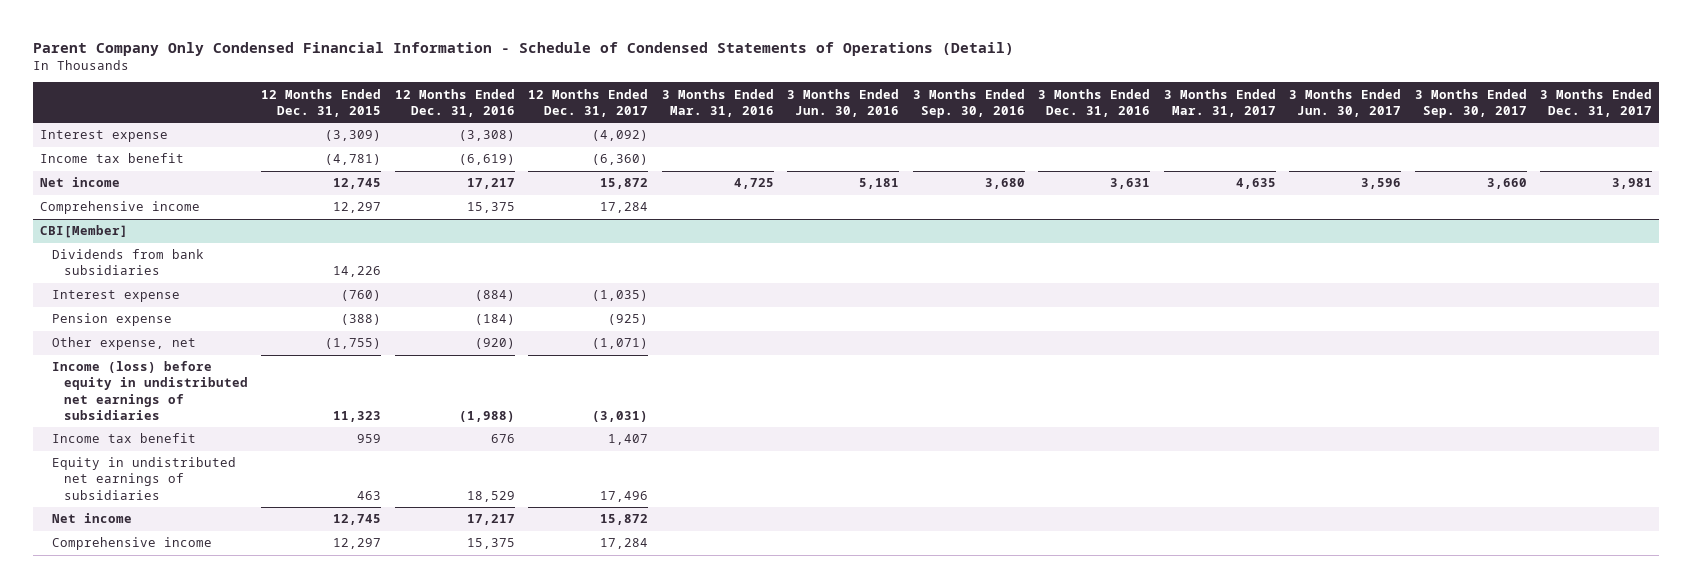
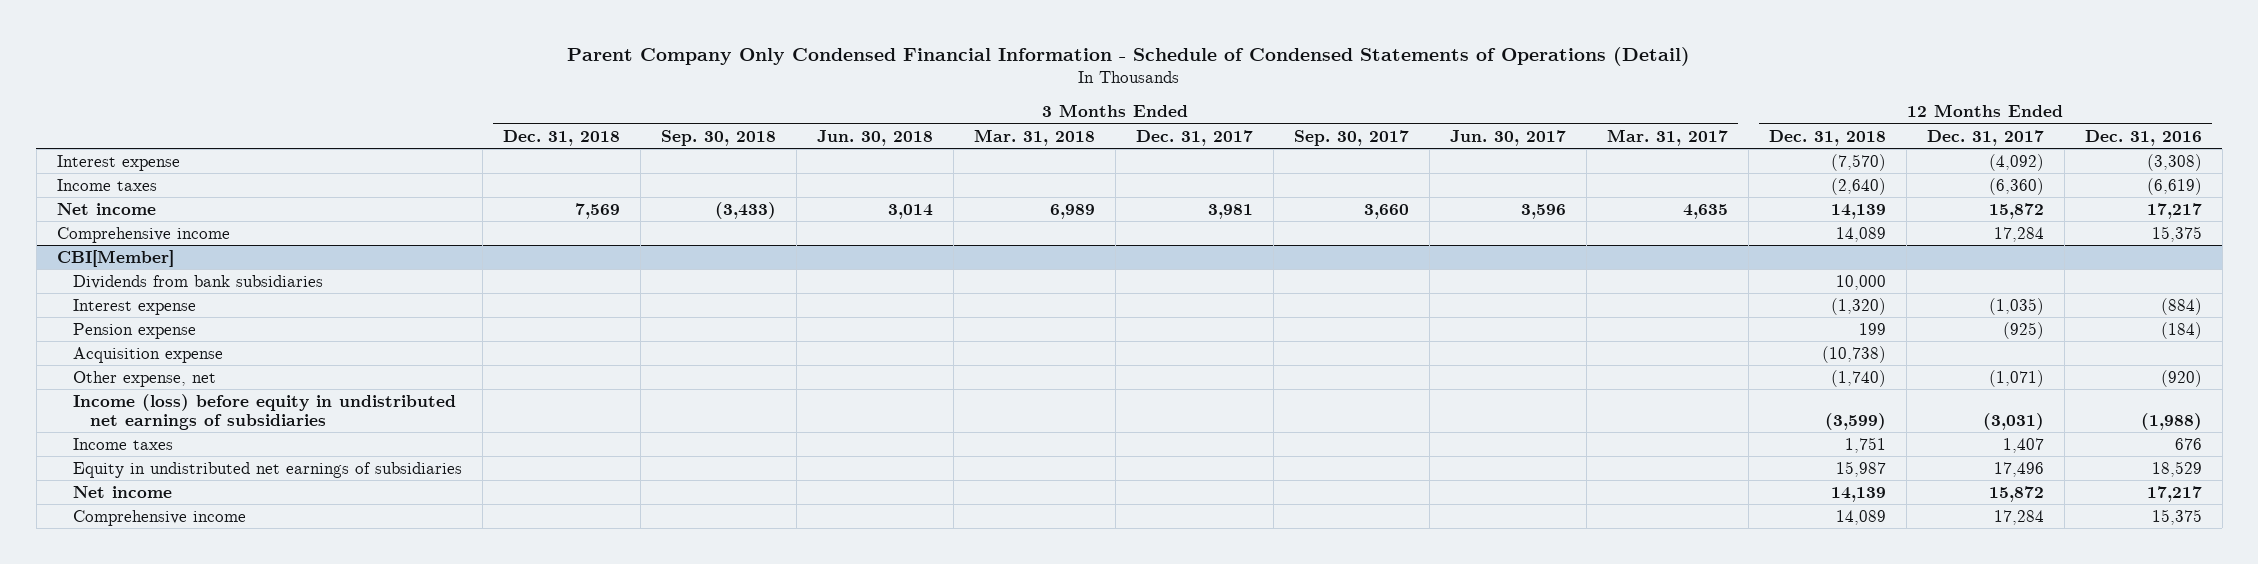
[261,88,382,117] 12 Months Ended Dec. 31, 2015 -> none
[661,88,774,117] 3 Months Ended Mar. 31, 2016 -> none
[787,88,900,117] 3 Months Ended Jun. 30, 2016 -> none
[912,88,1025,118] 3 Months Ended Sep. 30, 2016 -> none
[1038,88,1151,117] 3 Months Ended Dec. 31, 2016 -> none
none -> [503,129,621,146] Dec. 31, 2018
none -> [661,129,777,146] Sep. 30, 2018
none -> [817,129,934,146] Jun. 30, 2018
none -> [973,128,1095,146] Mar. 31, 2018
none -> [1768,129,1886,146] Dec. 31, 2018
[39,153,184,164] Income tax benefit -> [56,178,157,191] Income taxes
none -> [73,346,224,363] Acquisition expense
[51,433,196,444] Income tax benefit -> [73,437,174,450] Income taxes

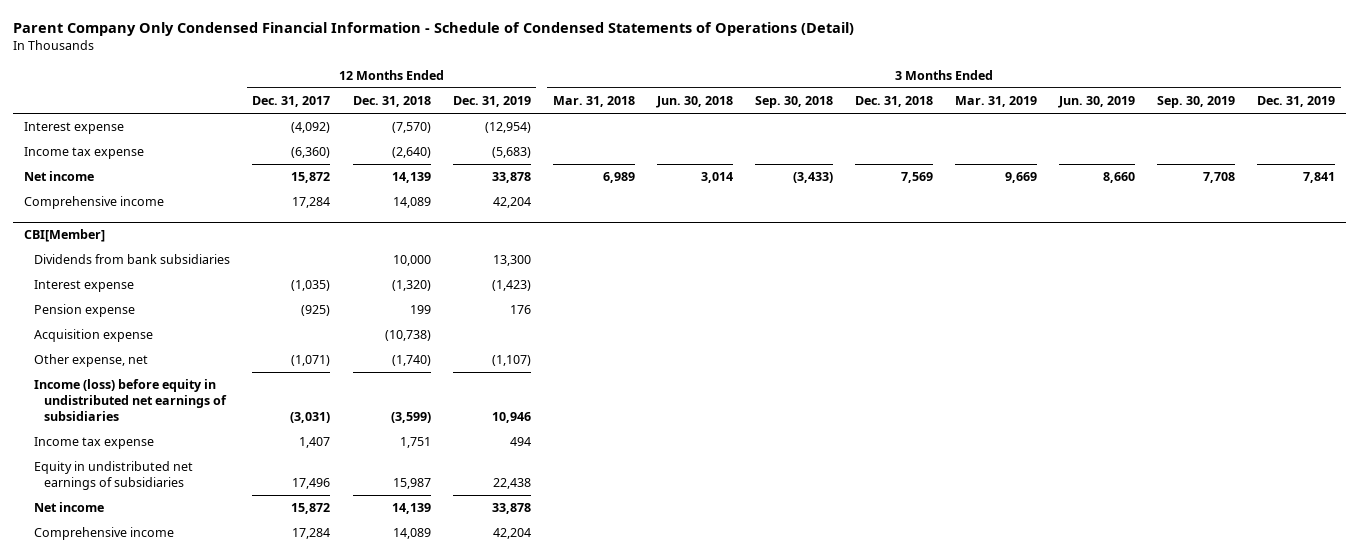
[1135,129,1253,146] Dec. 31, 2017 -> none
[1293,129,1409,146] Sep. 30, 2017 -> none
[1449,129,1566,146] Jun. 30, 2017 -> none
[1606,128,1728,146] Mar. 31, 2017 -> none
[2084,129,2202,146] Dec. 31, 2016 -> none
none -> [452,96,531,108] Dec. 31, 2019
none -> [955,96,1038,108] Mar. 31, 2019
none -> [1058,96,1136,109] Jun. 30, 2019
none -> [1157,96,1236,109] Sep. 30, 2019
none -> [1257,96,1336,108] Dec. 31, 2019
[56,178,157,191] Income taxes -> [24,147,145,160] Income tax expense
[73,437,174,450] Income taxes -> [34,437,155,450] Income tax expense

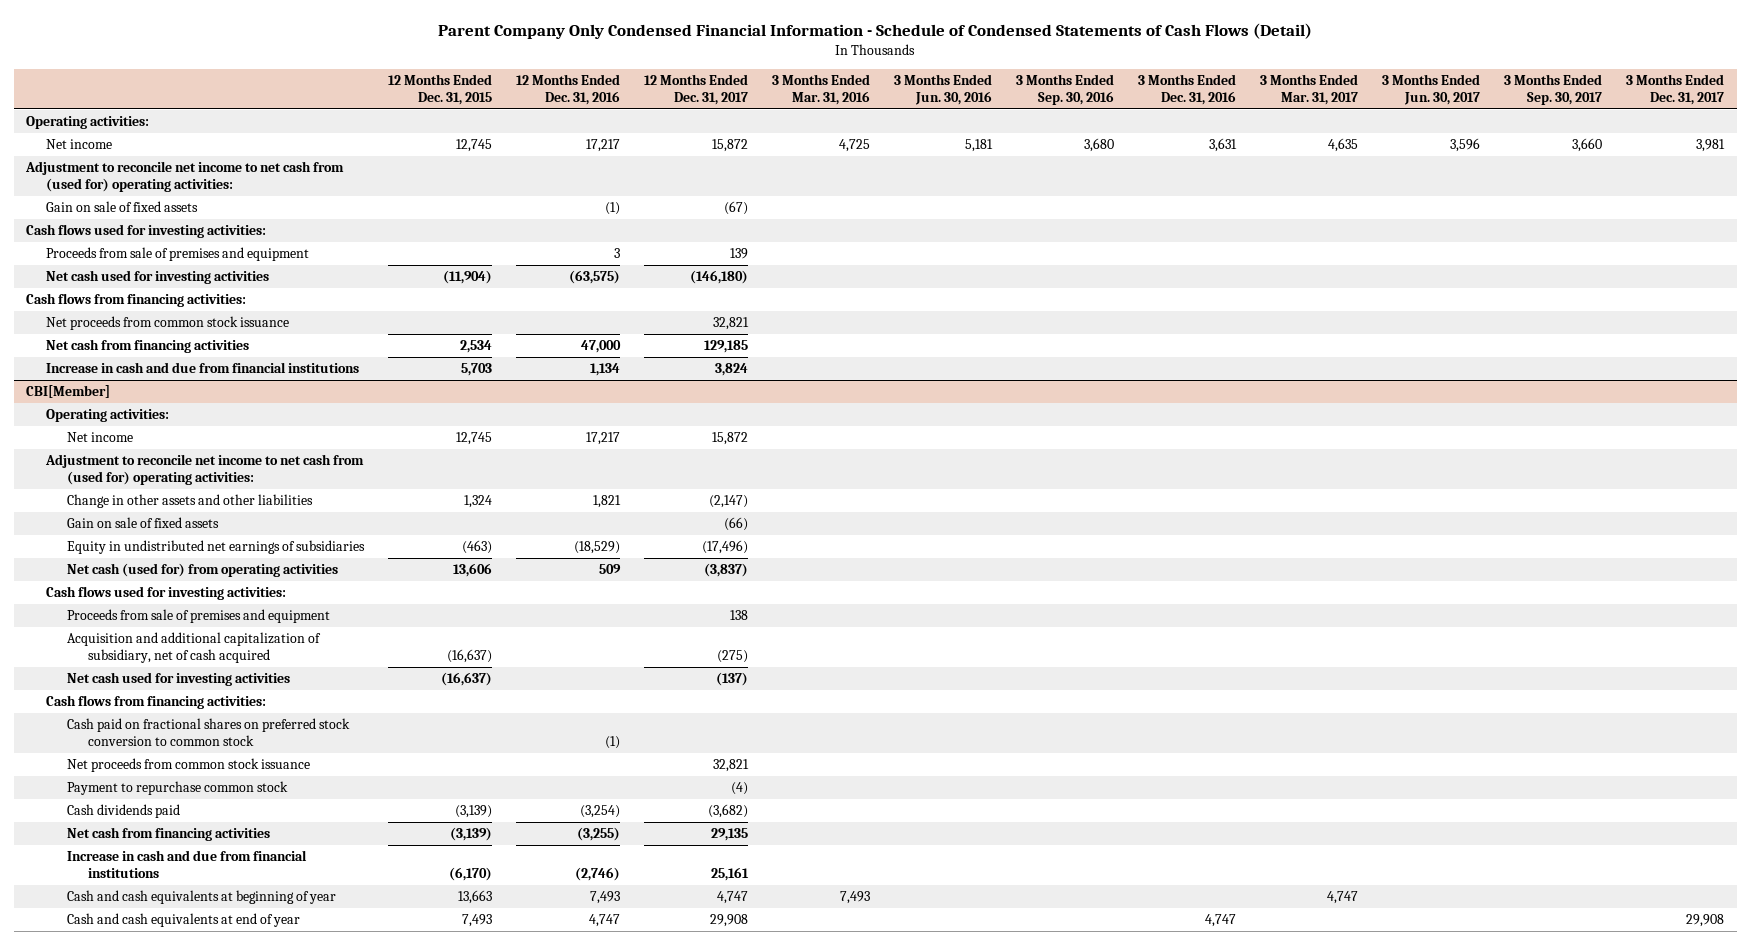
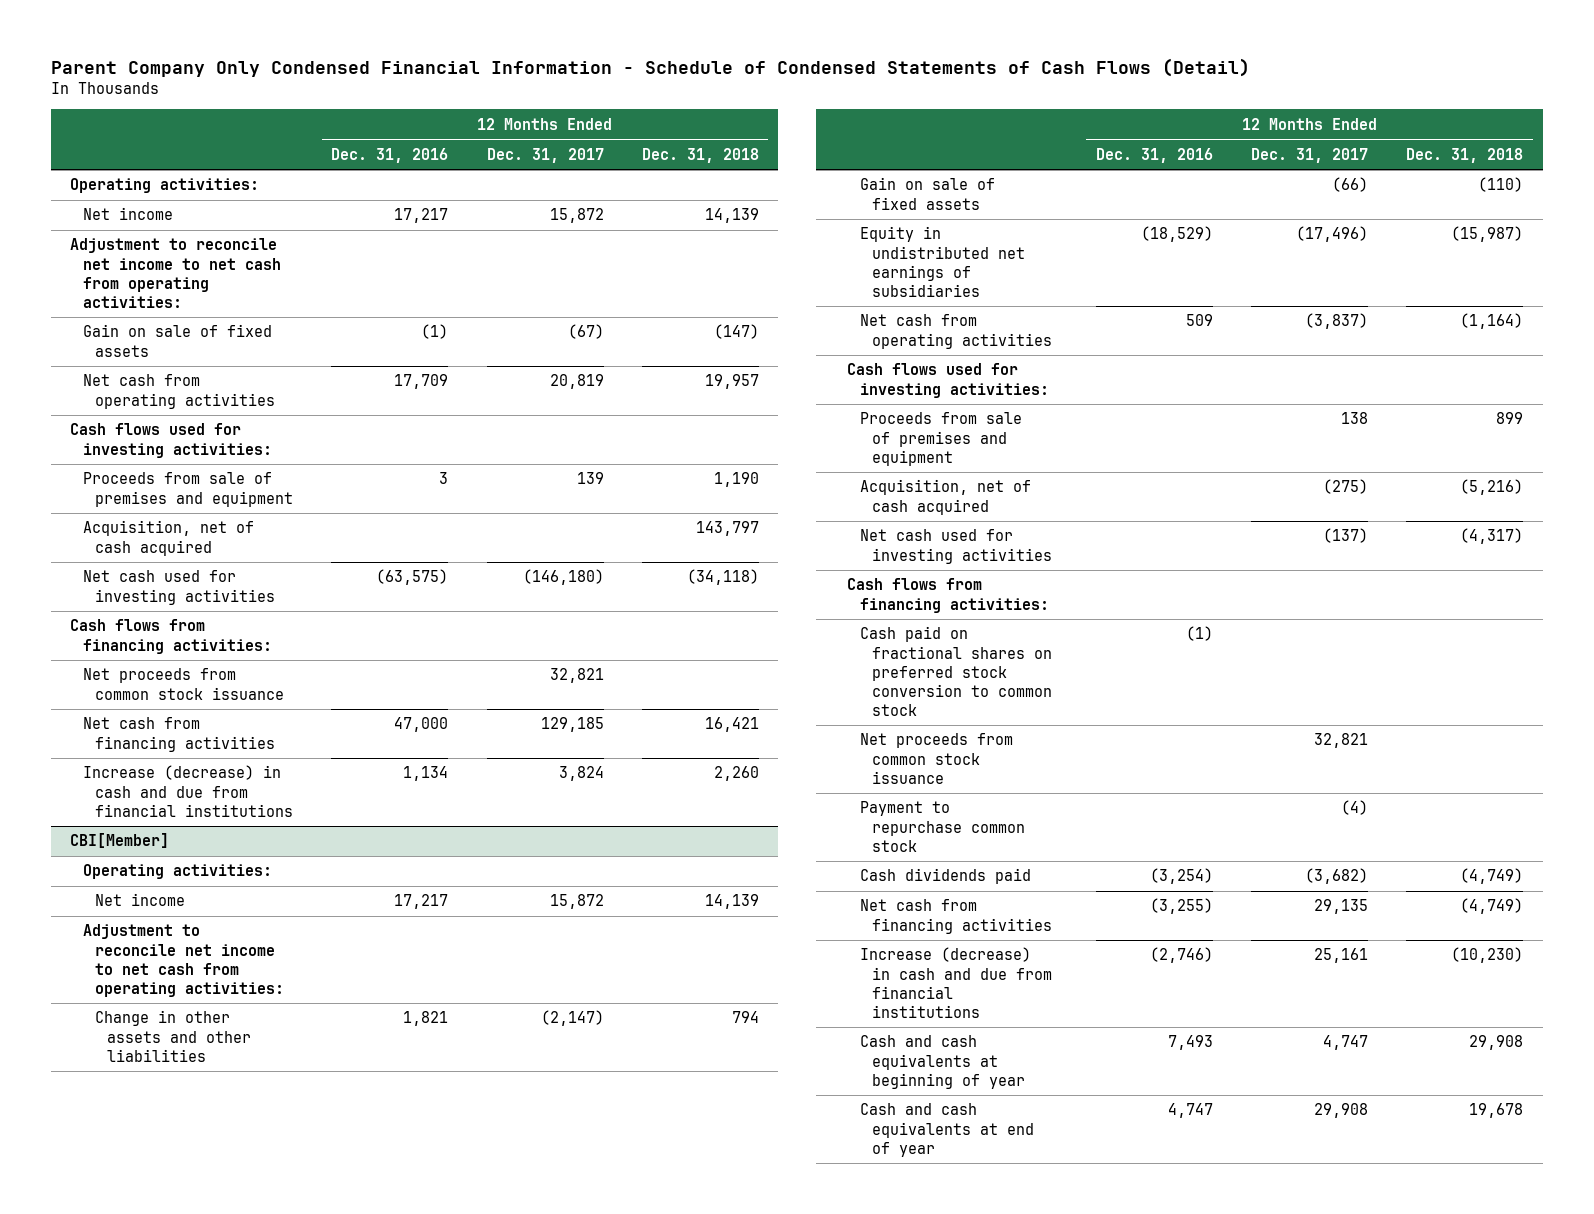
[388,74,493,105] 12 Months Ended Dec. 31, 2015 -> none
[772,74,871,105] 3 Months Ended Mar. 31, 2016 -> none
[894,74,993,105] 3 Months Ended Jun. 30, 2016 -> none
[1016,74,1115,105] 3 Months Ended Sep. 30, 2016 -> none
[1138,74,1237,105] 3 Months Ended Dec. 31, 2016 -> none
[1260,74,1359,105] 3 Months Ended Mar. 31, 2017 -> none
[1382,74,1481,105] 3 Months Ended Jun. 30, 2017 -> none
[1504,74,1603,105] 3 Months Ended Sep. 30, 2017 -> none
[1626,74,1725,105] 3 Months Ended Dec. 31, 2017 -> none
none -> [641,147,759,163] Dec. 31, 2018
[24,161,344,193] Adjustment to reconcile net income to net cash from (used for) operating activities: -> [70,238,281,308] Adjustment to reconcile net income to net cash from operating activities:
none -> [82,374,276,409] Net cash from operating activities
none -> [82,520,254,556] Acquisition, net of cash acquired
[46,362,360,374] Increase in cash and due from financial institutions -> [82,765,294,817] Increase (decrease) in cash and due from financial institutions
[45,454,365,486] Adjustment to reconcile net income to net cash from (used for) operating activities: -> [82,924,285,997] Adjustment to reconcile net income to net cash from operating activities:
[67,563,339,578] Net cash (used for) from operating activities -> [859,314,1053,349] Net cash from operating activities
[67,632,322,664] Acquisition and additional capitalization of subsidiary, net of cash acquired -> [859,479,1031,515] Acquisition, net of cash acquired
[67,850,308,879] Increase in cash and due from financial institutions -> [859,947,1053,1018] Increase (decrease) in cash and due from financial institutions

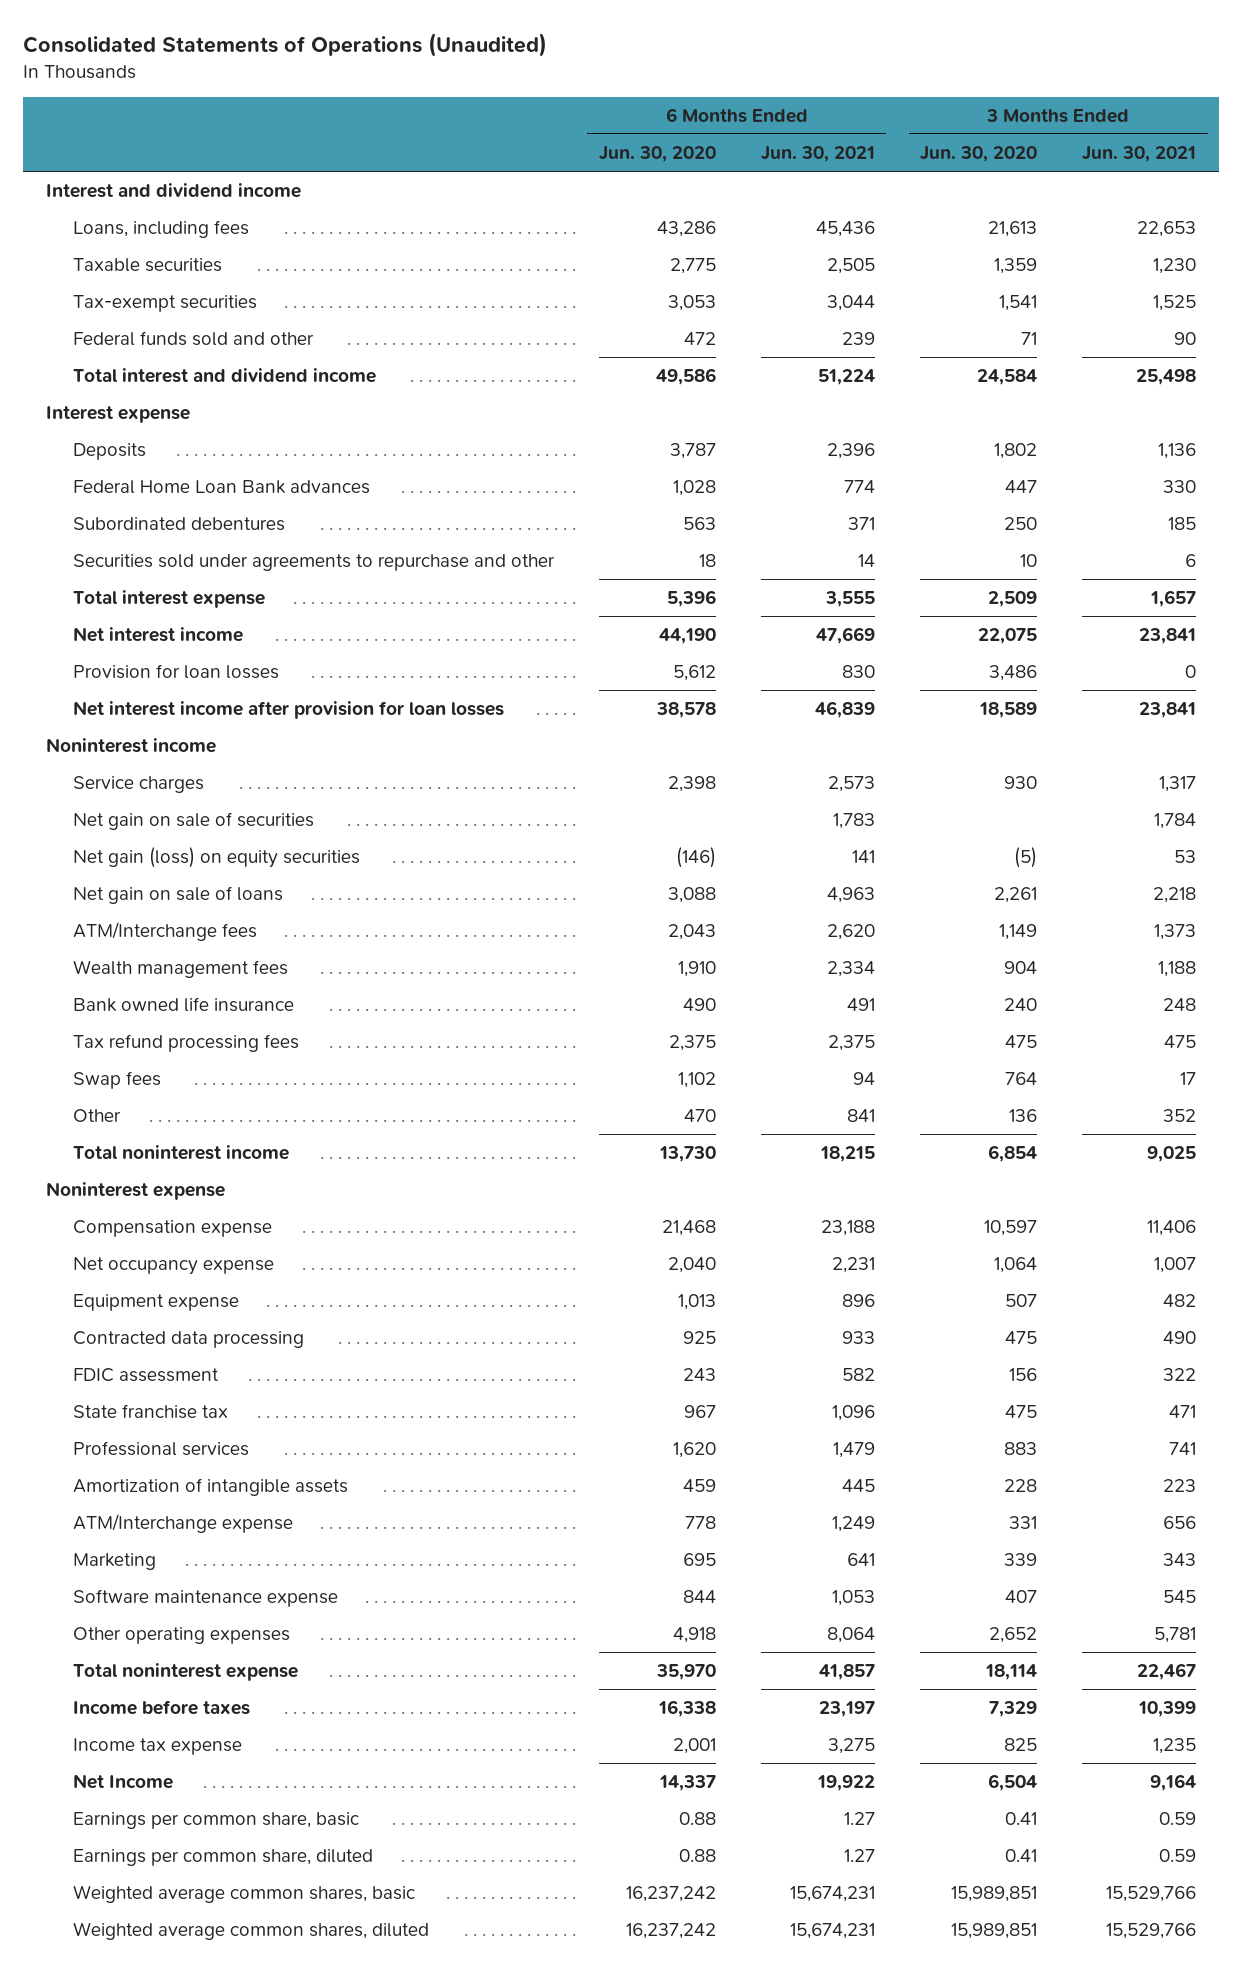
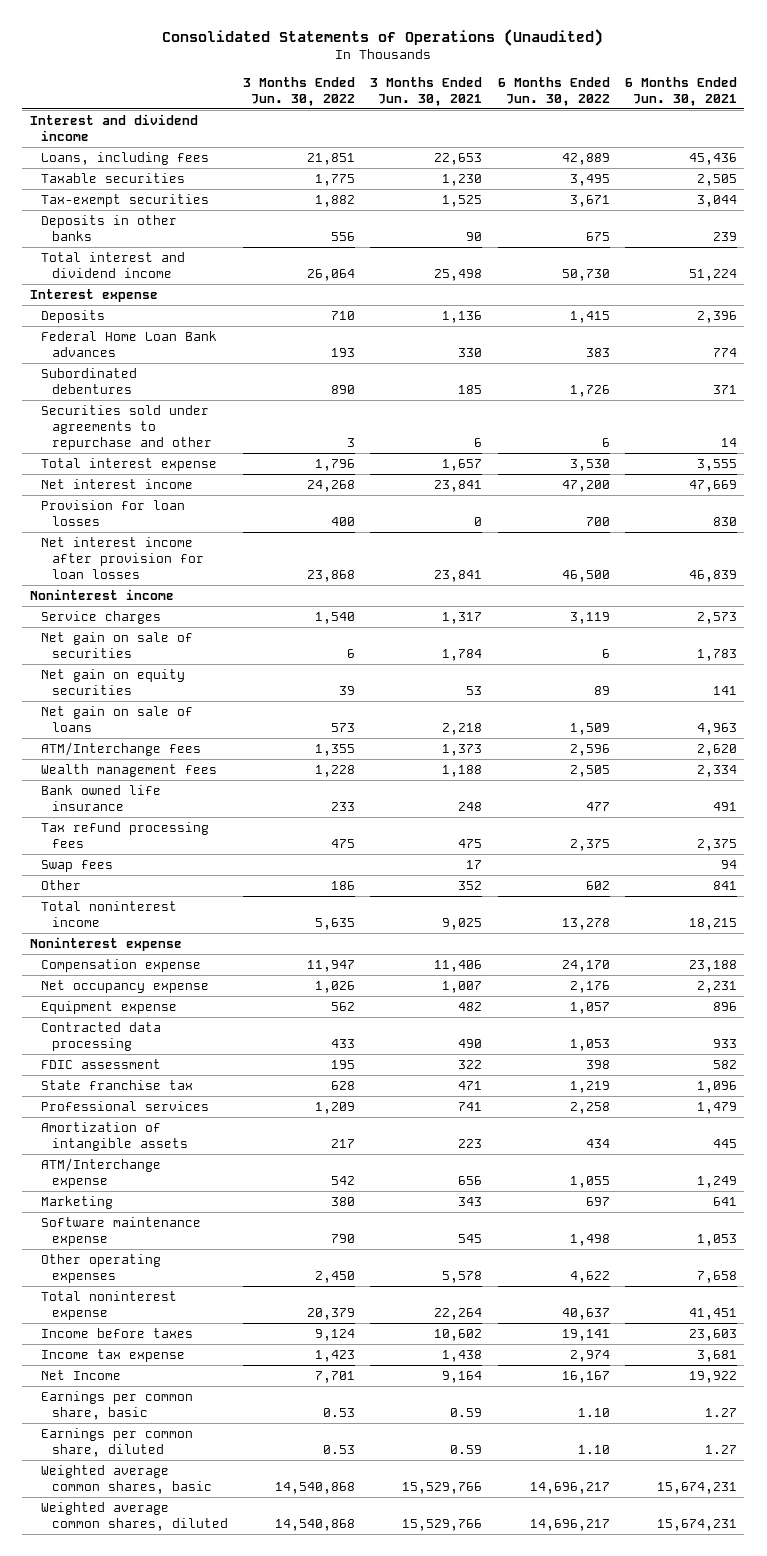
[598,145,716,162] Jun. 30, 2020 -> none
[920,145,1038,162] Jun. 30, 2020 -> none
none -> [243,76,356,106] 3 Months Ended Jun. 30, 2022
none -> [497,76,610,106] 6 Months Ended Jun. 30, 2022
[72,331,314,347] Federal funds sold and other -> [41,215,178,242] Deposits in other banks
[72,847,360,869] Net gain (loss) on equity securities -> [41,669,186,696] Net gain on equity securities
[826,1627,875,1644] 8,064 -> [696,1271,737,1284] 7,658
[1154,1627,1197,1644] 5,781 -> [442,1271,483,1284] 5,578
[818,1664,875,1681] 41,857 -> [688,1308,737,1321] 41,451
[1137,1663,1197,1681] 22,467 -> [434,1308,483,1321] 22,264
[818,1701,875,1718] 23,197 -> [688,1329,737,1342] 23,603
[1138,1701,1197,1718] 10,399 -> [434,1329,483,1342] 10,602
[827,1738,875,1755] 3,275 -> [696,1350,737,1363] 3,681
[1153,1738,1197,1755] 1,235 -> [442,1350,483,1363] 1,438

